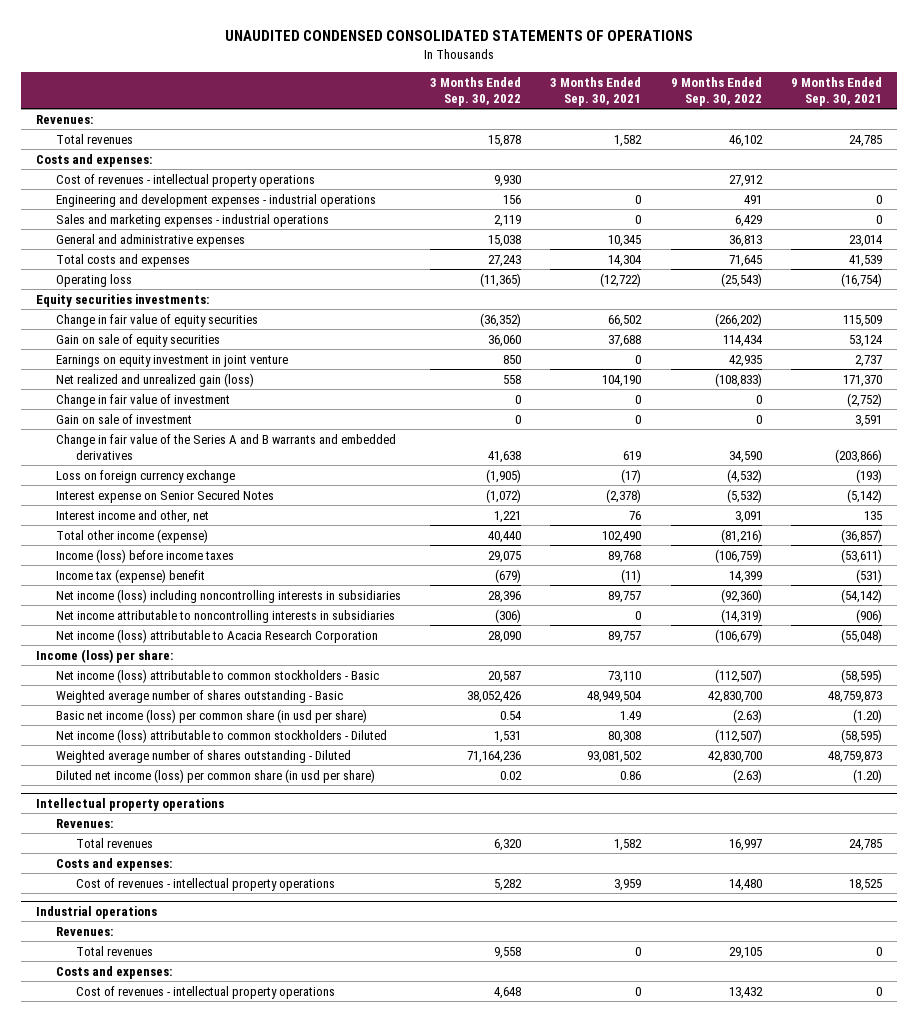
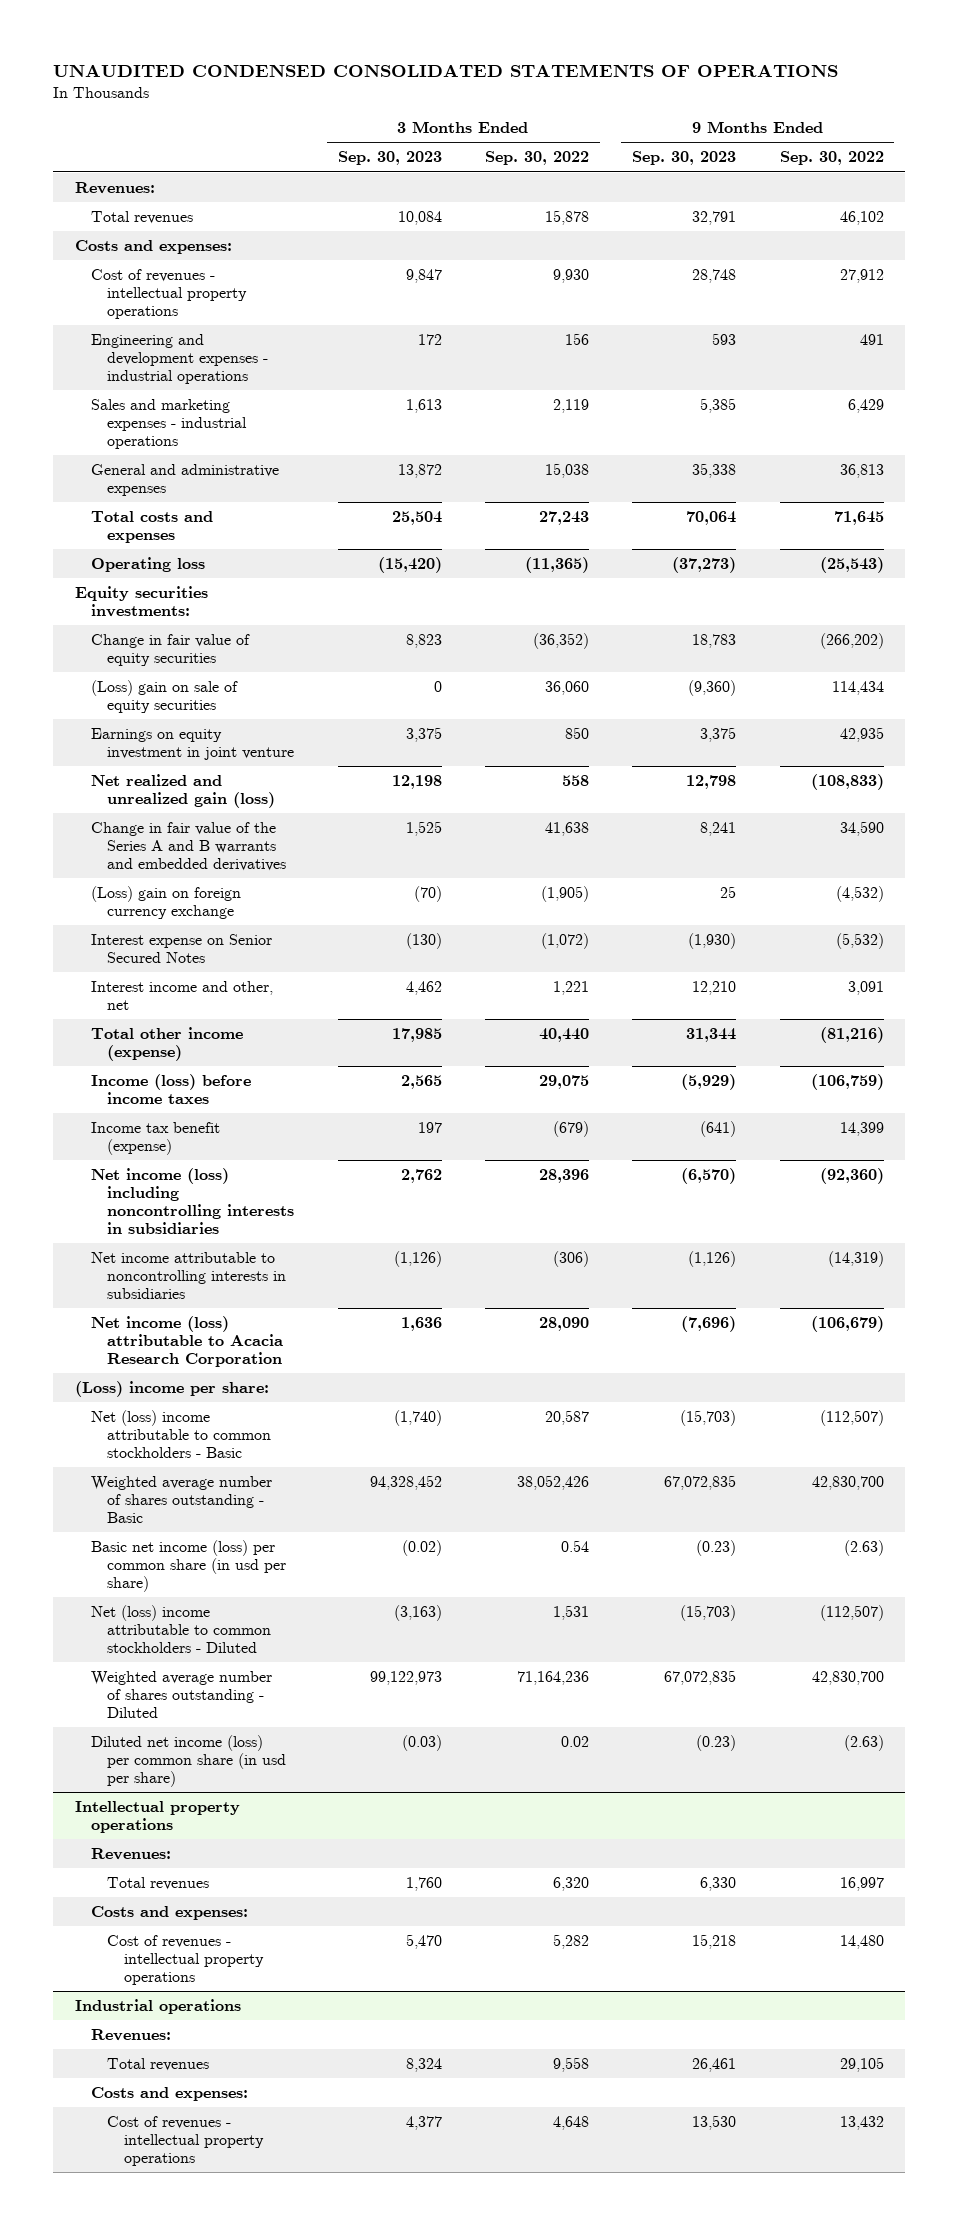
[550,76,642,106] 3 Months Ended Sep. 30, 2021 -> none
[791,76,883,106] 9 Months Ended Sep. 30, 2021 -> none
none -> [337,151,442,166] Sep. 30, 2023
none -> [632,151,737,166] Sep. 30, 2023
[55,333,220,347] Gain on sale of equity securities -> [90,679,238,714] (Loss) gain on sale of equity securities
[55,393,230,407] Change in fair value of investment -> none
[55,413,192,424] Gain on sale of investment -> none
[55,469,235,483] Loss on foreign currency exchange -> [90,885,241,920] (Loss) gain on foreign currency exchange
[55,568,205,583] Income tax (expense) benefit -> [90,1121,220,1156] Income tax benefit (expense)
[35,648,173,663] Income (loss) per share: -> [74,1380,269,1397] (Loss) income per share:
[55,668,379,683] Net income (loss) attributable to common stockholders - Basic -> [90,1409,272,1459] Net (loss) income attributable to common stockholders - Basic
[55,728,387,743] Net income (loss) attributable to common stockholders - Diluted -> [90,1604,272,1654] Net (loss) income attributable to common stockholders - Diluted

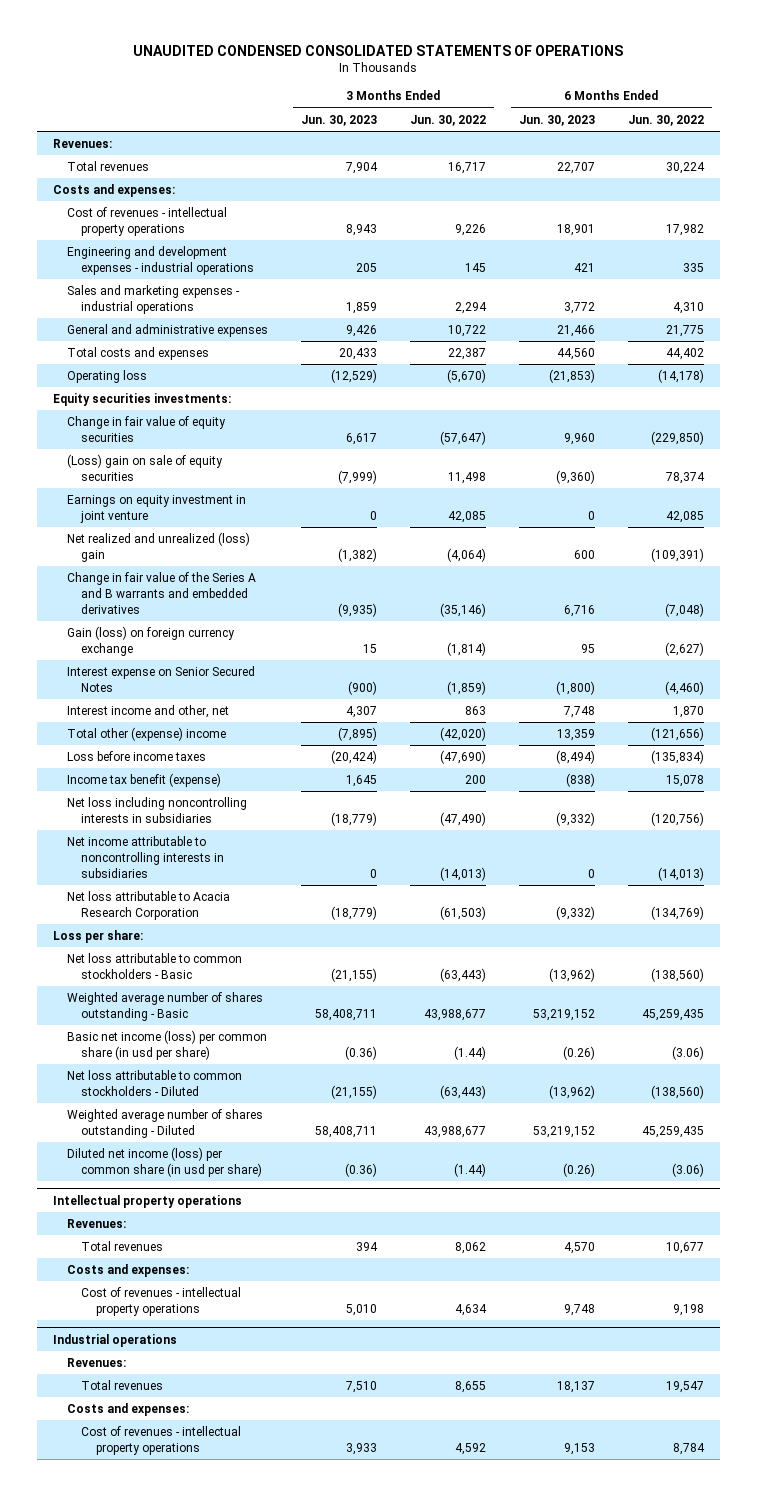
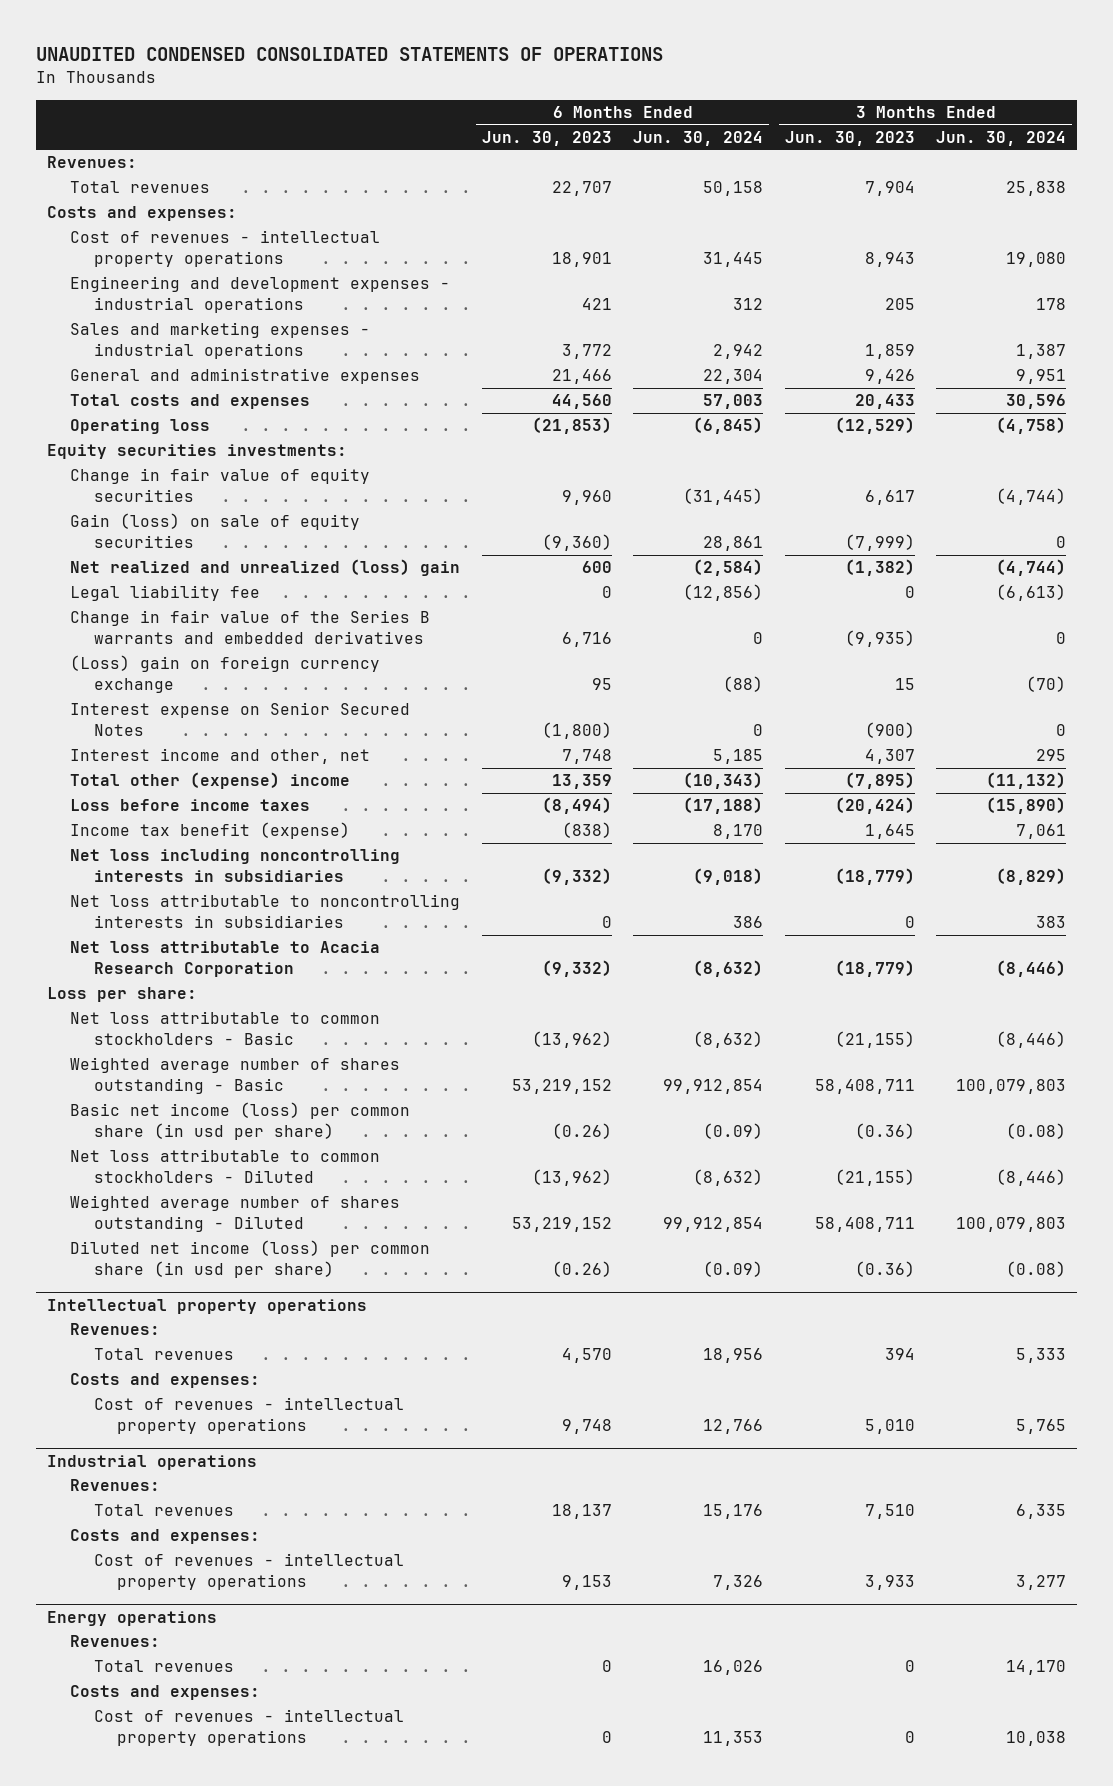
[409,114,486,126] Jun. 30, 2022 -> none
[627,114,704,126] Jun. 30, 2022 -> none
none -> [633,130,764,146] Jun. 30, 2024
none -> [936,130,1067,146] Jun. 30, 2024
[67,495,247,523] Earnings on equity investment in joint venture -> none
[67,454,224,481] (Loss) gain on sale of equity securities -> [70,513,361,549] Gain (loss) on sale of equity securities
none -> [70,585,261,602] Legal liability fee
[67,572,257,614] Change in fair value of the Series A and B warrants and embedded derivatives -> [70,610,431,645] Change in fair value of the Series B warrants and embedded derivatives
[67,626,236,656] Gain (loss) on foreign currency exchange -> [70,655,381,694] (Loss) gain on foreign currency exchange
[67,836,225,878] Net income attributable to noncontrolling interests in subsidiaries -> [70,894,461,929] Net loss attributable to noncontrolling interests in subsidiaries
none -> [46,1610,217,1626] Energy operations
none -> [70,1635,161,1648] Revenues:
none -> [93,1660,234,1673] Total revenues
none -> [70,1685,261,1701] Costs and expenses:
none -> [93,1709,404,1747] Cost of revenues - intellectual property operations

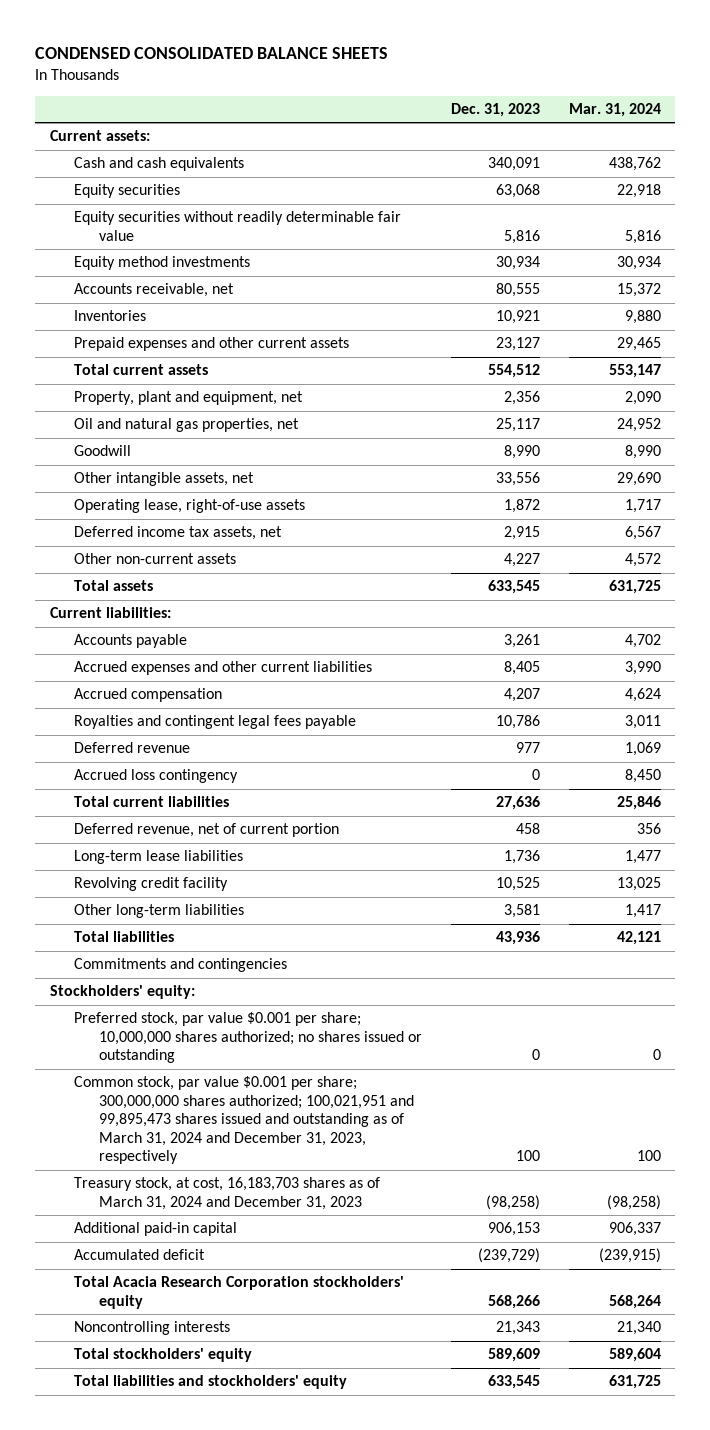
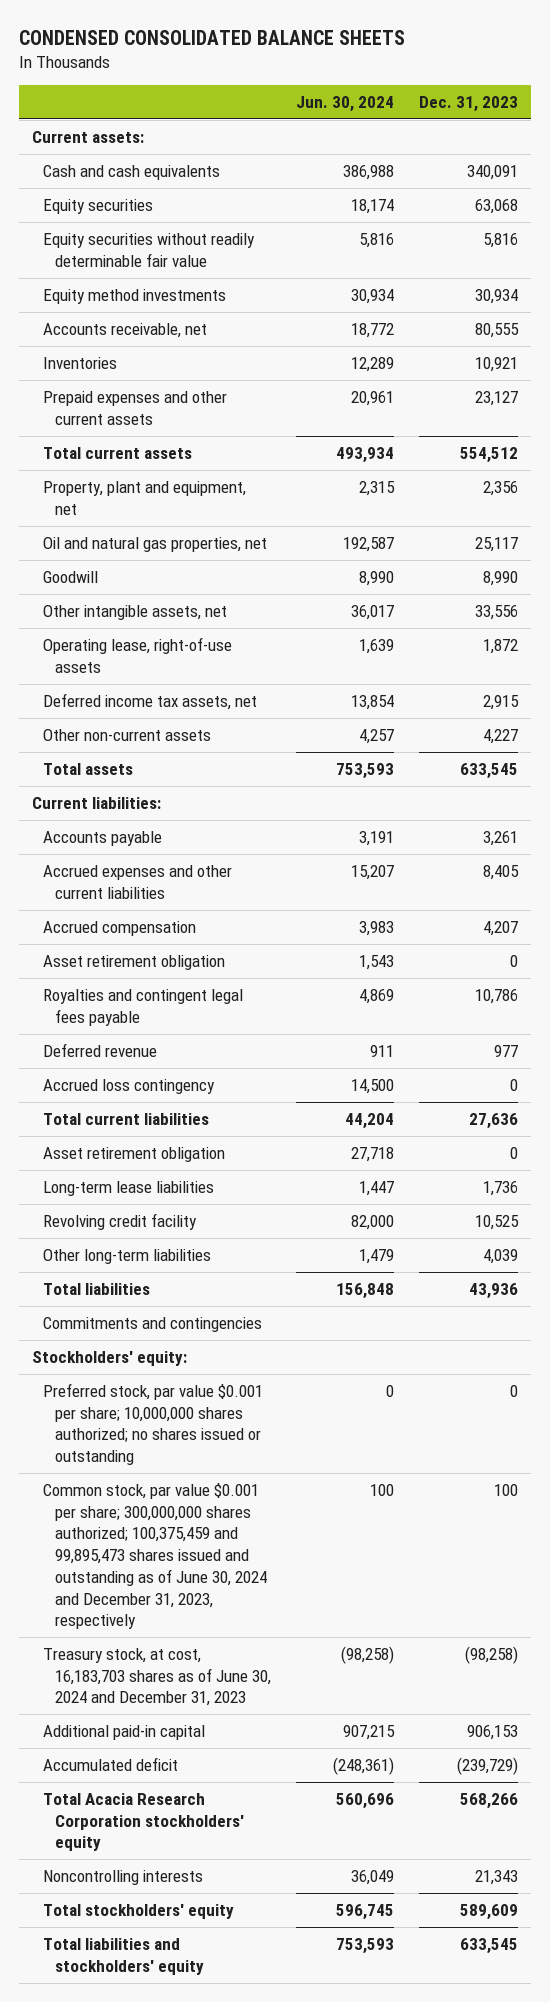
[568,102,661,117] Mar. 31, 2024 -> none
none -> [296,95,395,112] Jun. 30, 2024
none -> [43,955,226,971] Asset retirement obligation
[74,823,340,838] Deferred revenue, net of current portion -> none
none -> [43,1147,226,1163] Asset retirement obligation
[503,904,540,919] 3,581 -> [483,1249,519,1265] 4,039
[74,1076,415,1165] Common stock, par value $0.001 per share; 300,000,000 shares authorized; 100,021,951 and 99,895,473 shares issued and outstanding as of March 31, 2024 and December 31, 2023, respectively -> [43,1483,268,1630] Common stock, par value $0.001 per share; 300,000,000 shares authorized; 100,375,459 and 99,895,473 shares issued and outstanding as of June 30, 2024 and December 31, 2023, respectively
[74,1177,381,1210] Treasury stock, at cost, 16,183,703 shares as of March 31, 2024 and December 31, 2023 -> [43,1648,272,1707] Treasury stock, at cost, 16,183,703 shares as of June 30, 2024 and December 31, 2023

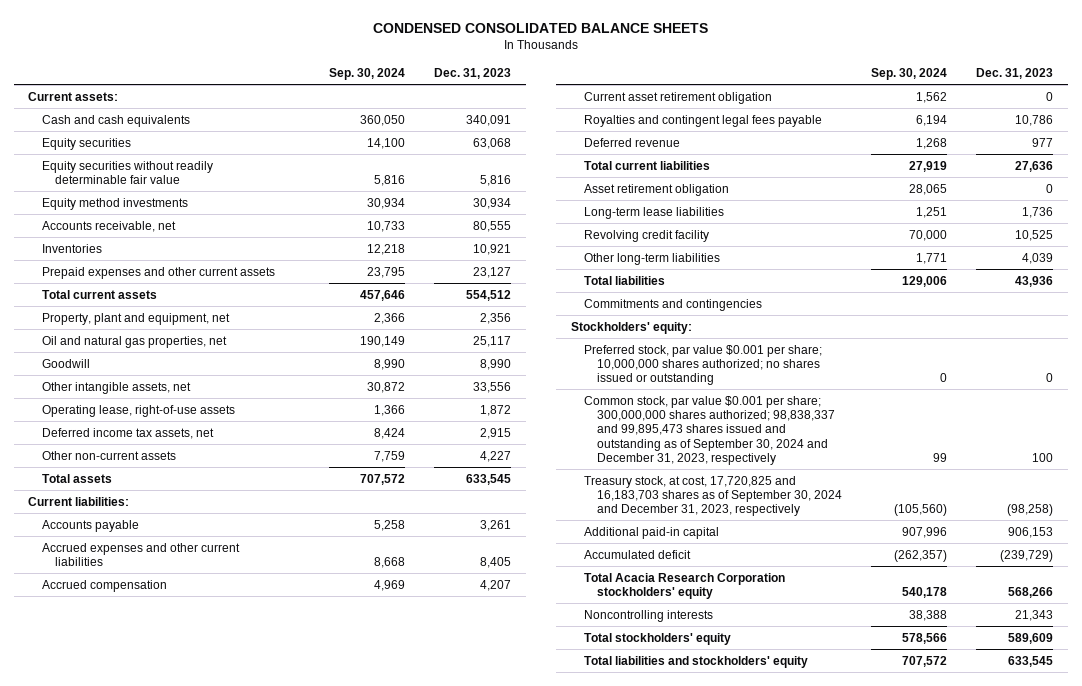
[296,95,395,112] Jun. 30, 2024 -> none
none -> [329,67,406,80] Sep. 30, 2024
[43,955,226,971] Asset retirement obligation -> [583,91,772,104] Current asset retirement obligation
[43,1079,216,1095] Accrued loss contingency -> none
[43,1483,268,1630] Common stock, par value $0.001 per share; 300,000,000 shares authorized; 100,375,459 and 99,895,473 shares issued and outstanding as of June 30, 2024 and December 31, 2023, respectively -> [583,395,836,465] Common stock, par value $0.001 per share; 300,000,000 shares authorized; 98,838,337 and 99,895,473 shares issued and outstanding as of September 30, 2024 and December 31, 2023, respectively
[43,1648,272,1707] Treasury stock, at cost, 16,183,703 shares as of June 30, 2024 and December 31, 2023 -> [583,475,843,517] Treasury stock, at cost, 17,720,825 and 16,183,703 shares as of September 30, 2024 and December 31, 2023, respectively

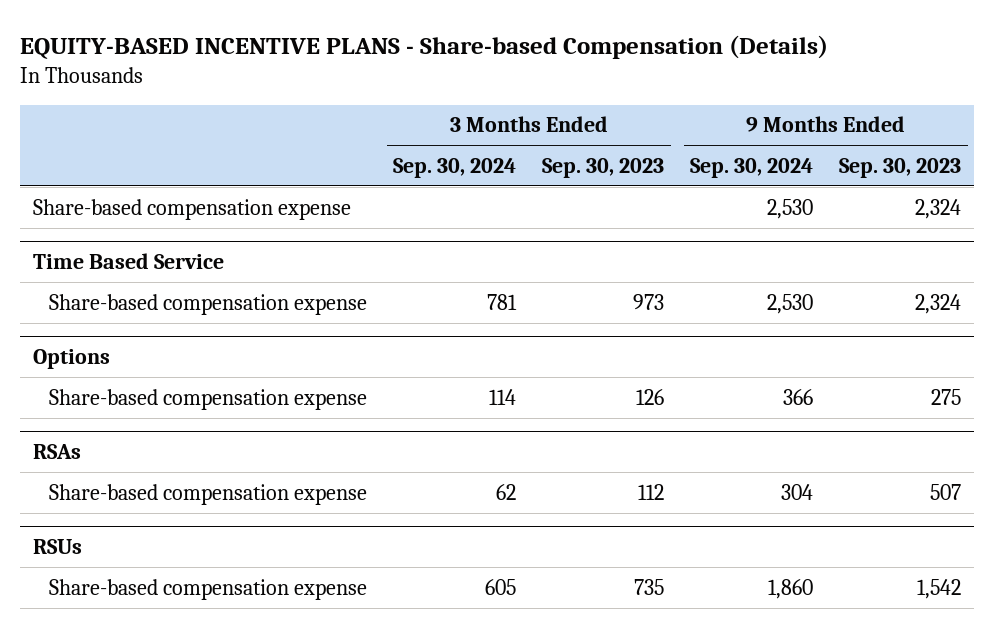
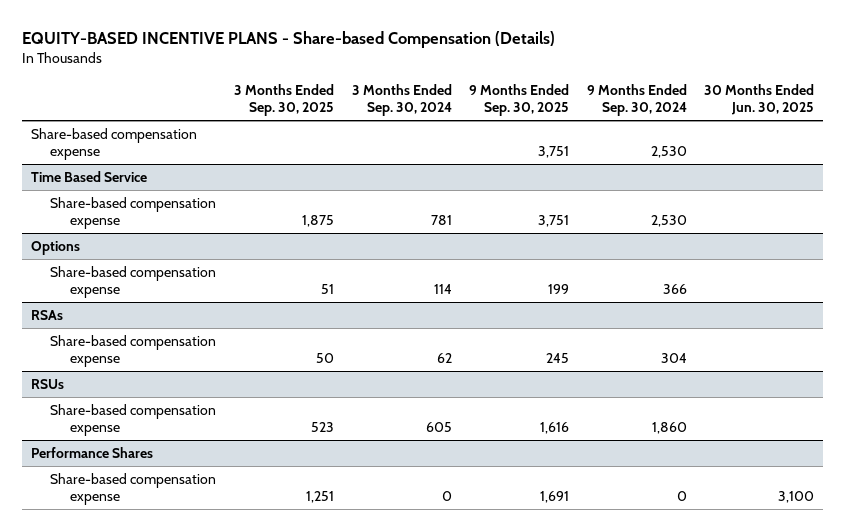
[542,157,665,178] Sep. 30, 2023 -> none
[839,157,962,178] Sep. 30, 2023 -> none
none -> [234,84,335,117] 3 Months Ended Sep. 30, 2025
none -> [469,84,570,117] 9 Months Ended Sep. 30, 2025
none -> [704,84,815,116] 30 Months Ended Jun. 30, 2025
none -> [30,447,153,459] Performance Shares
none -> [50,473,217,505] Share-based compensation expense

